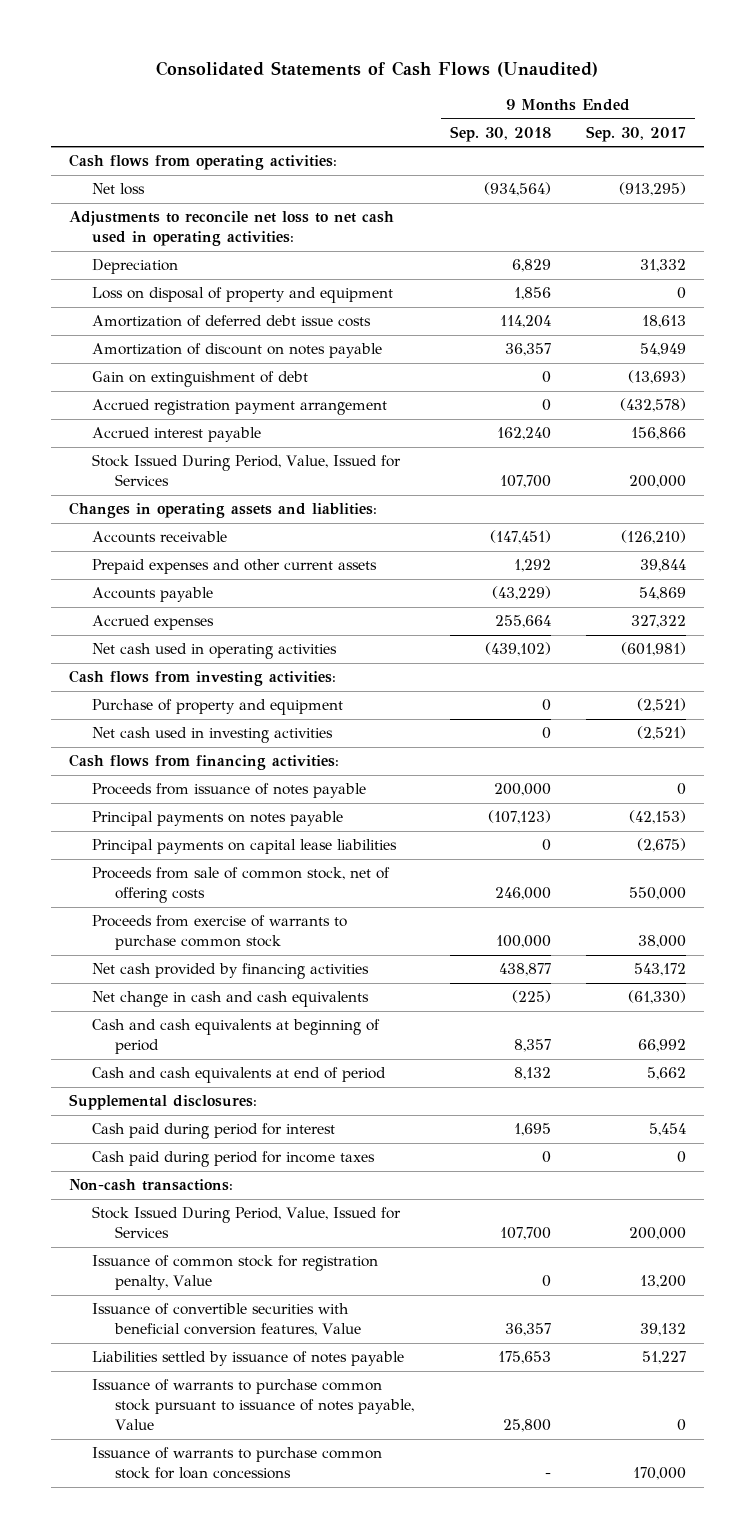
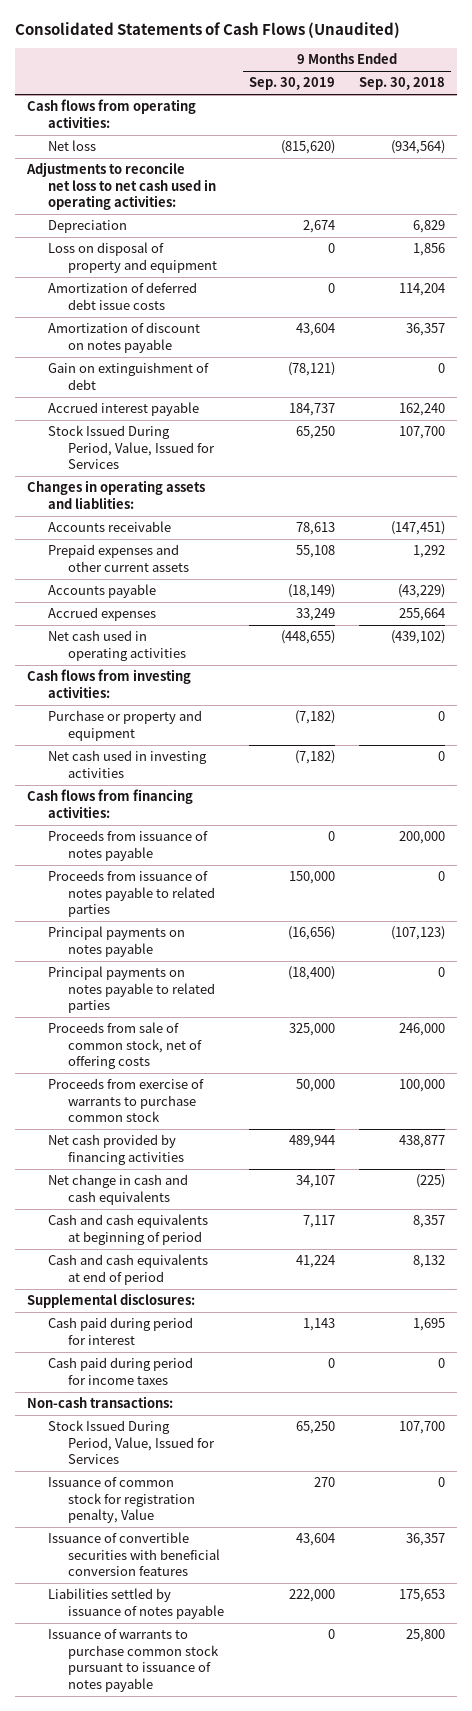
[586,125,687,142] Sep. 30, 2017 -> none
none -> [248,77,335,91] Sep. 30, 2019
[92,399,388,416] Accrued registration payment arrangement -> none
[92,699,344,716] Purchase of property and equipment -> [47,710,202,741] Purchase or property and equipment
none -> [47,870,216,918] Proceeds from issuance of notes payable to related parties
[92,839,398,855] Principal payments on capital lease liabilities -> none
none -> [47,966,216,1014] Principal payments on notes payable to related parties
[92,1303,362,1337] Issuance of convertible securities with beneficial conversion features, Value -> [47,1532,221,1577] Issuance of convertible securities with beneficial conversion features
[92,1447,383,1480] Issuance of warrants to purchase common stock for loan concessions -> none
[92,1379,415,1431] Issuance of warrants to purchase common stock pursuant to issuance of notes payable, Value -> [47,1629,220,1692] Issuance of warrants to purchase common stock pursuant to issuance of notes payable

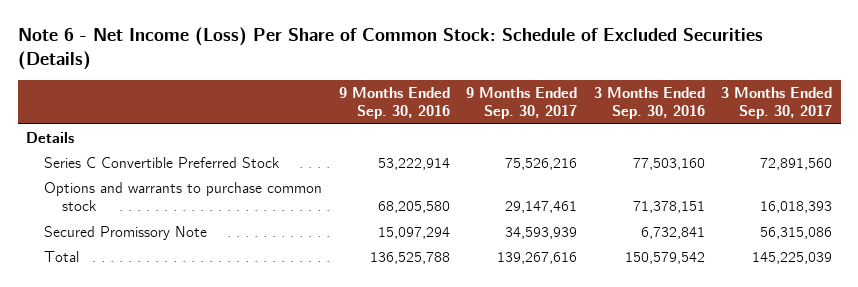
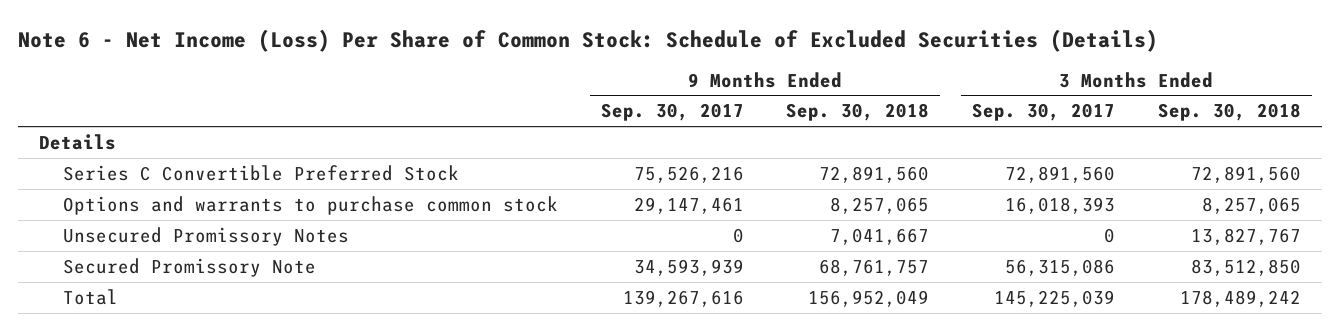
[338,86,450,120] 9 Months Ended Sep. 30, 2016 -> none
[593,86,705,120] 3 Months Ended Sep. 30, 2016 -> none
none -> [786,103,930,122] Sep. 30, 2018
none -> [1157,103,1301,122] Sep. 30, 2018
none -> [63,226,350,246] Unsecured Promissory Notes

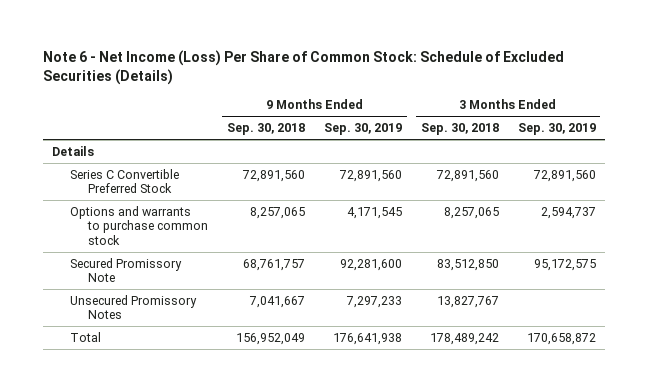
[600,103,744,122] Sep. 30, 2017 -> none
[972,103,1116,122] Sep. 30, 2017 -> none
none -> [323,122,402,135] Sep. 30, 2019
none -> [517,122,596,135] Sep. 30, 2019
[63,226,350,246] Unsecured Promissory Notes -> [70,294,198,320] Unsecured Promissory Notes

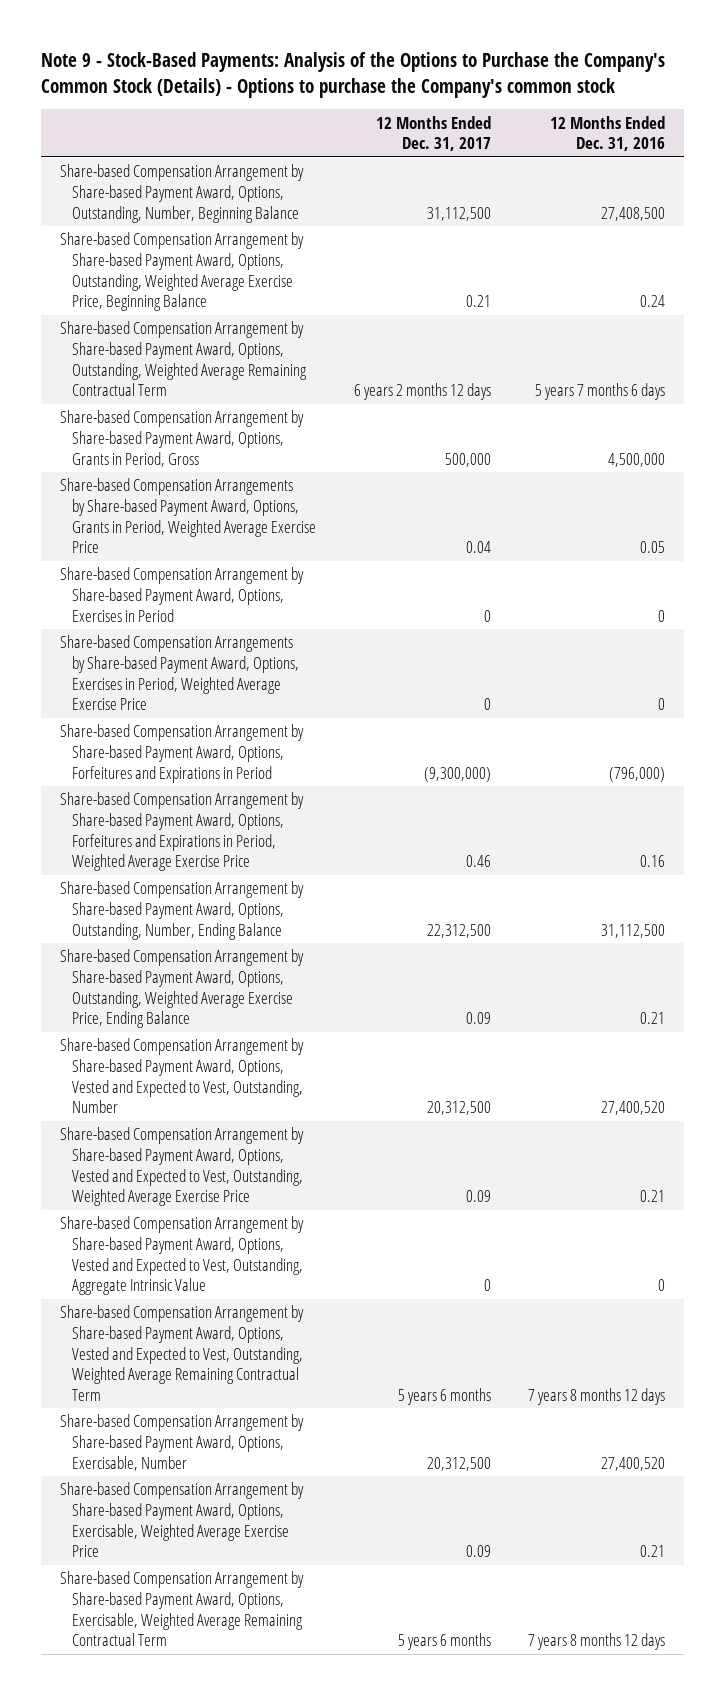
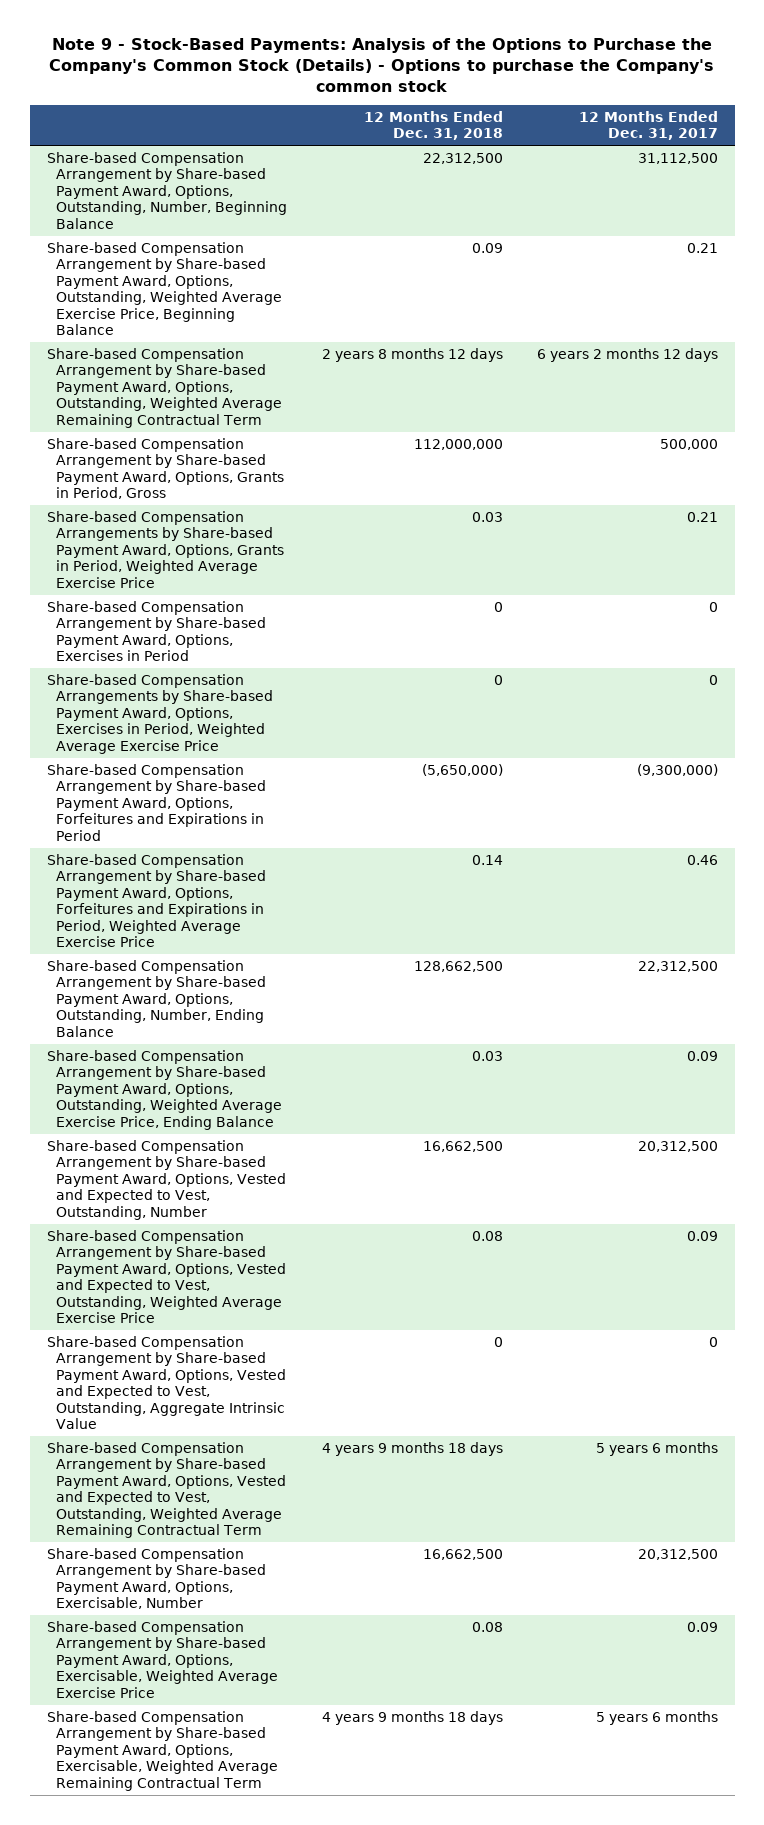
[550,115,666,152] 12 Months Ended Dec. 31, 2016 -> none
none -> [363,110,503,141] 12 Months Ended Dec. 31, 2018
[465,541,491,554] 0.04 -> [686,511,718,522] 0.21

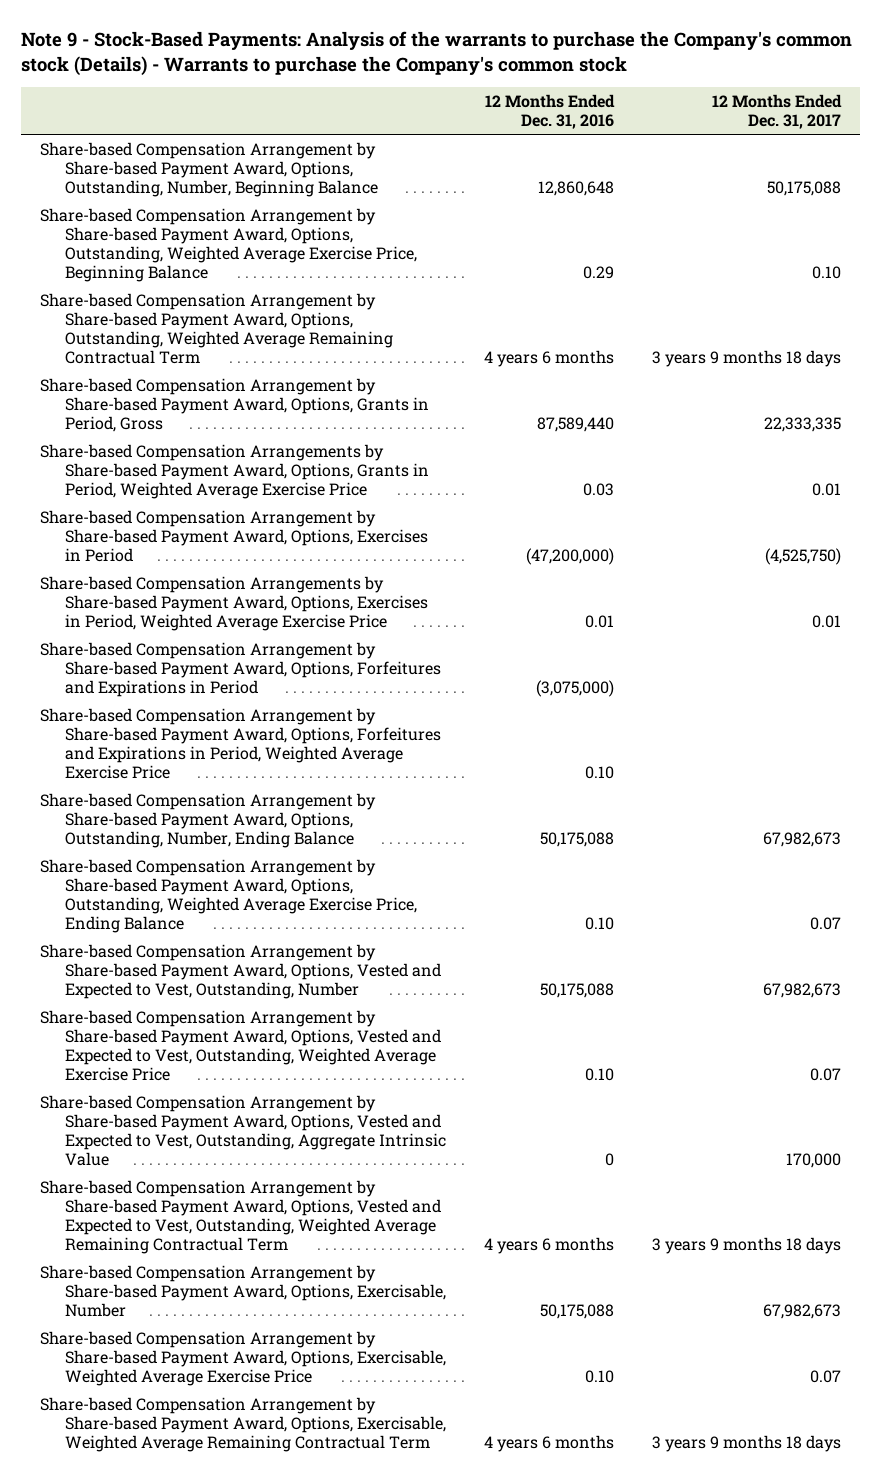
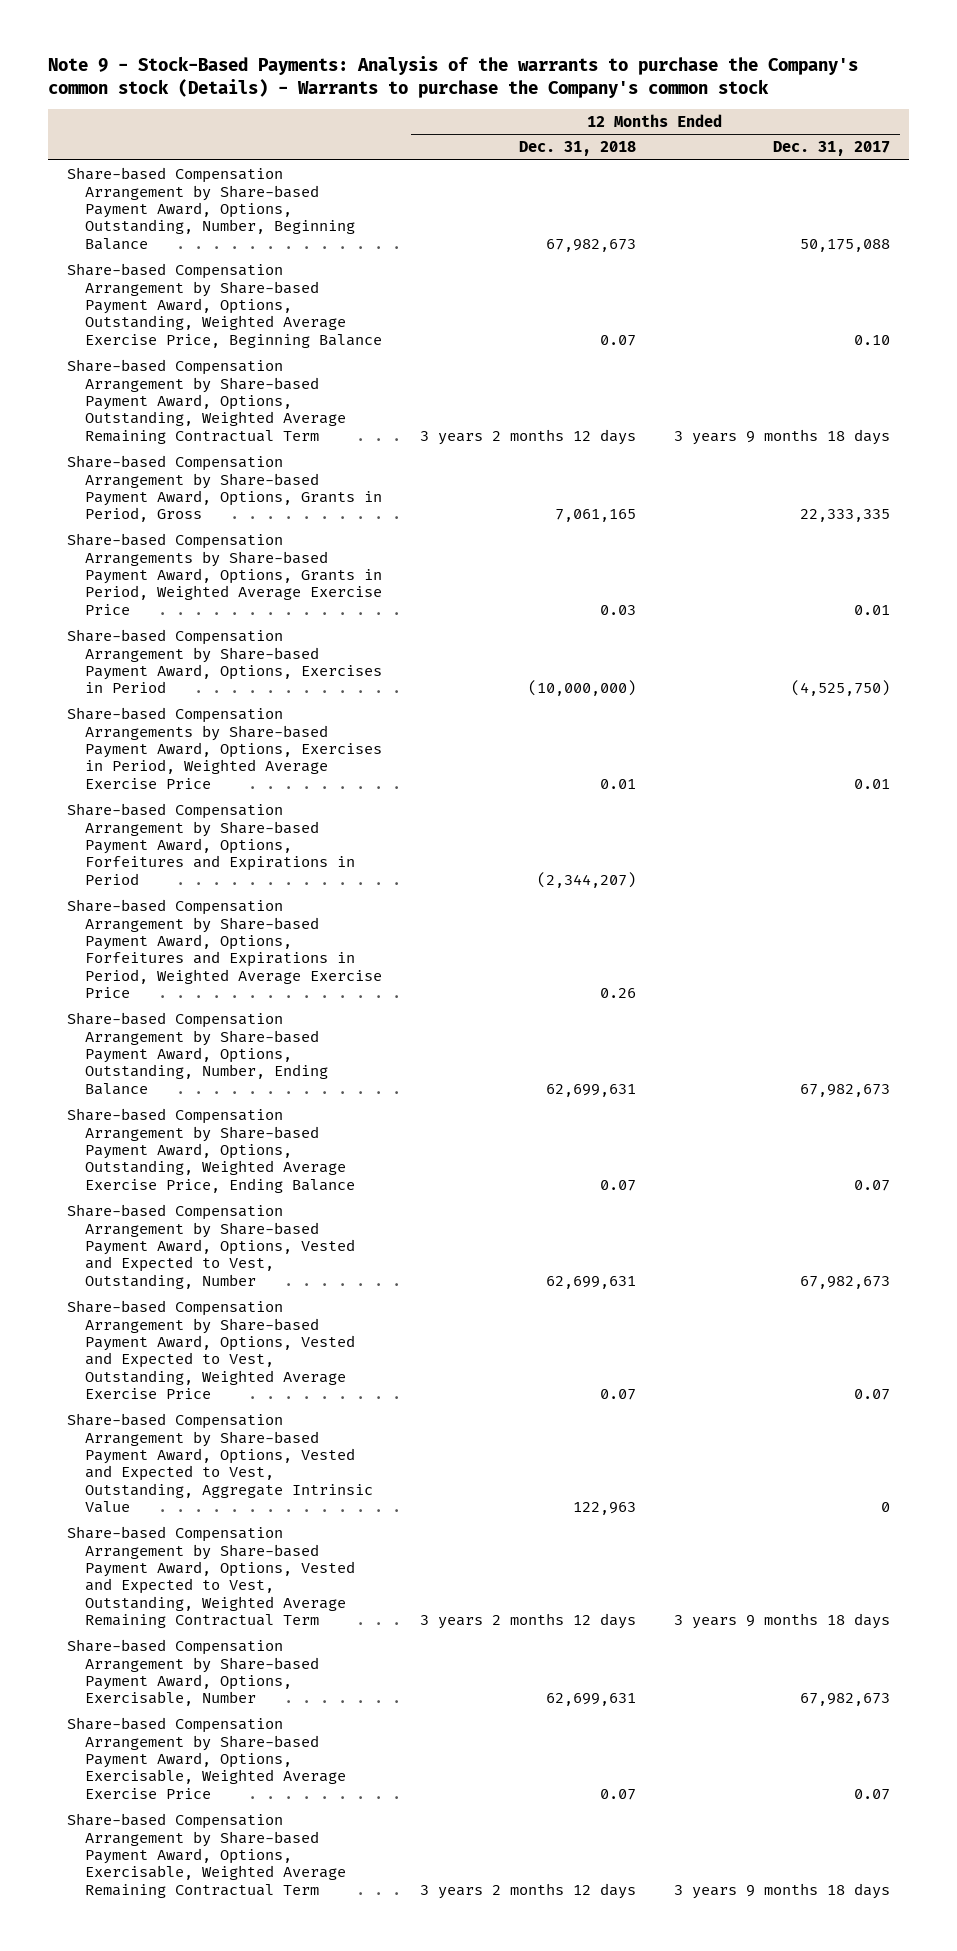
[485,93,616,129] 12 Months Ended Dec. 31, 2016 -> none
none -> [519,141,637,157] Dec. 31, 2018
[786,1152,842,1168] 170,000 -> [881,1502,891,1513] 0

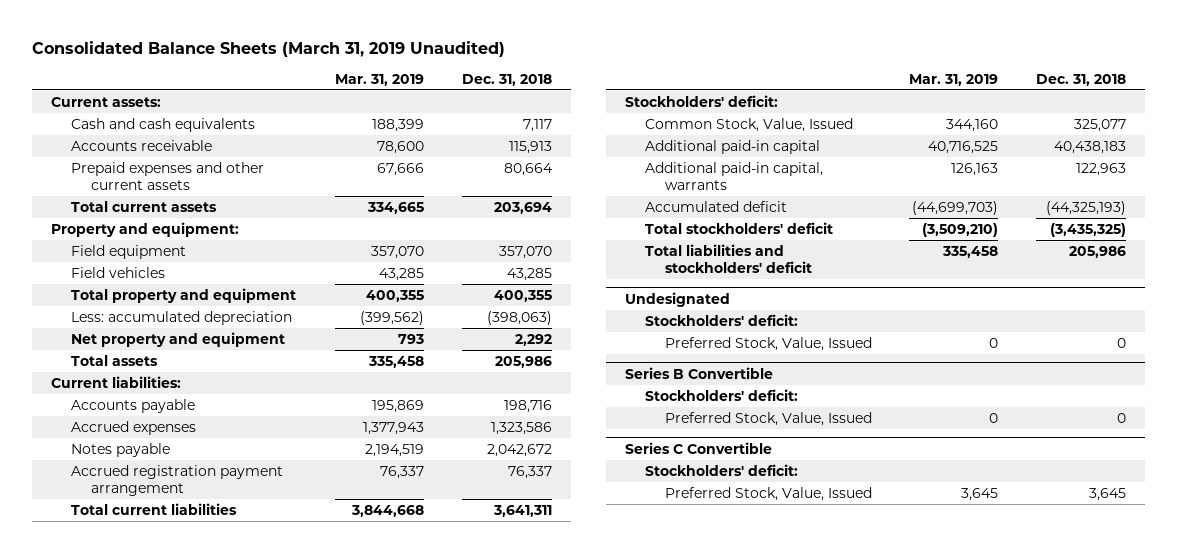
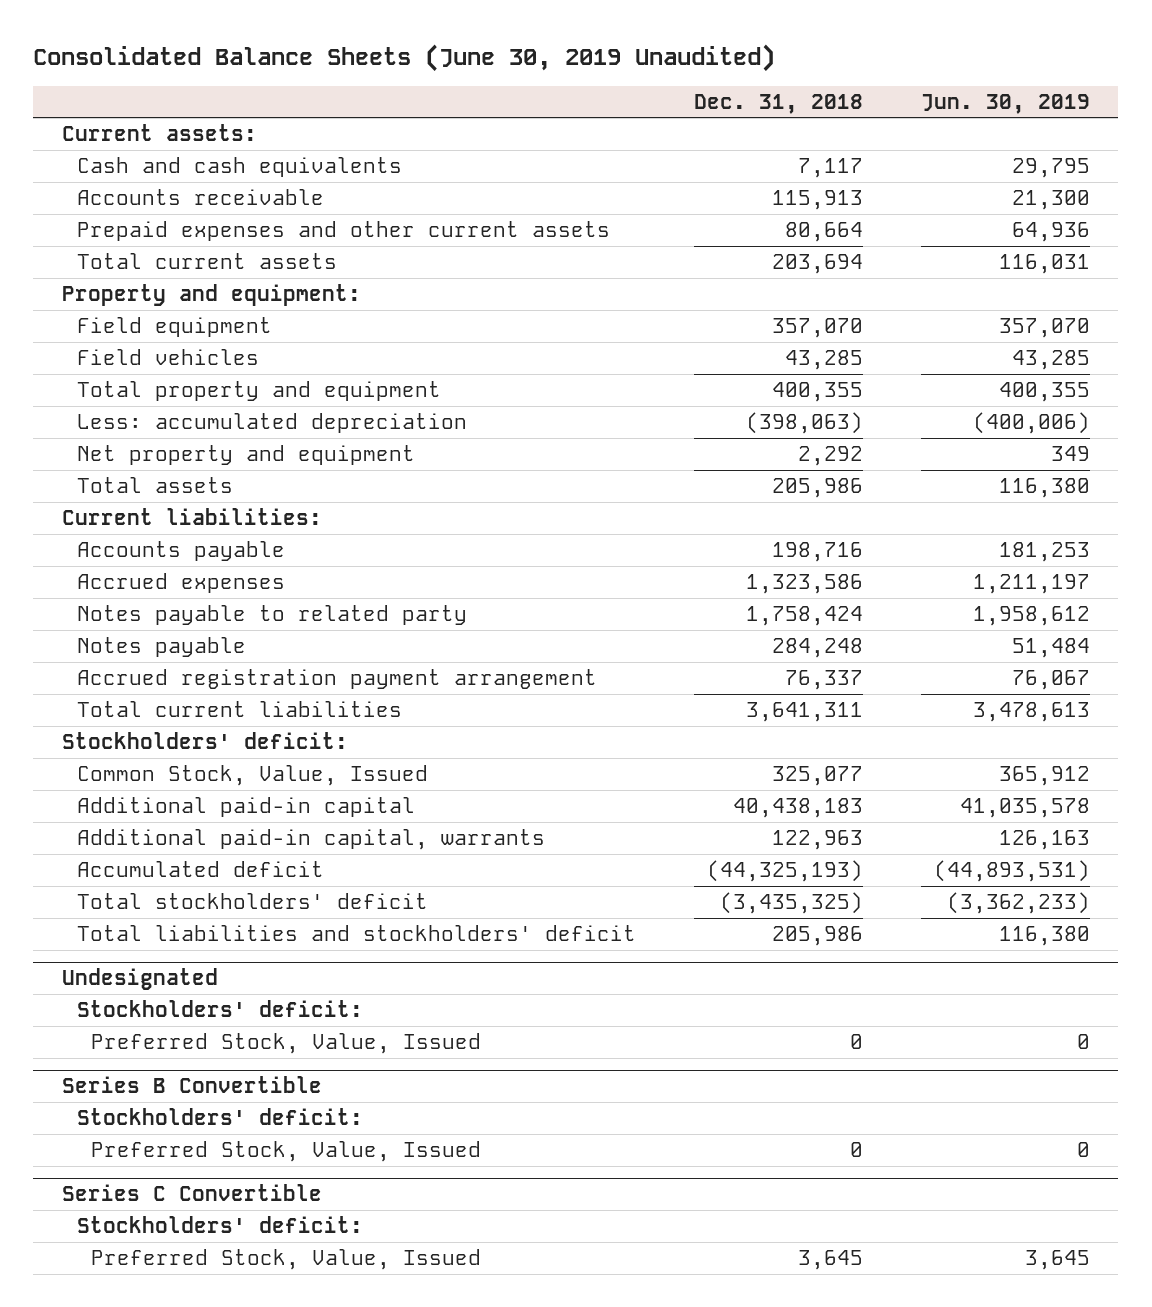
[32,41,506,58] Consolidated Balance Sheets (March 31, 2019 Unaudited) -> [33,44,776,73] Consolidated Balance Sheets (June 30, 2019 Unaudited)
[335,73,425,86] Mar. 31, 2019 -> none
none -> [920,93,1090,114] Jun. 30, 2019
none -> [76,604,467,625] Notes payable to related party
[487,443,553,457] 2,042,672 -> [771,637,863,658] 284,248

